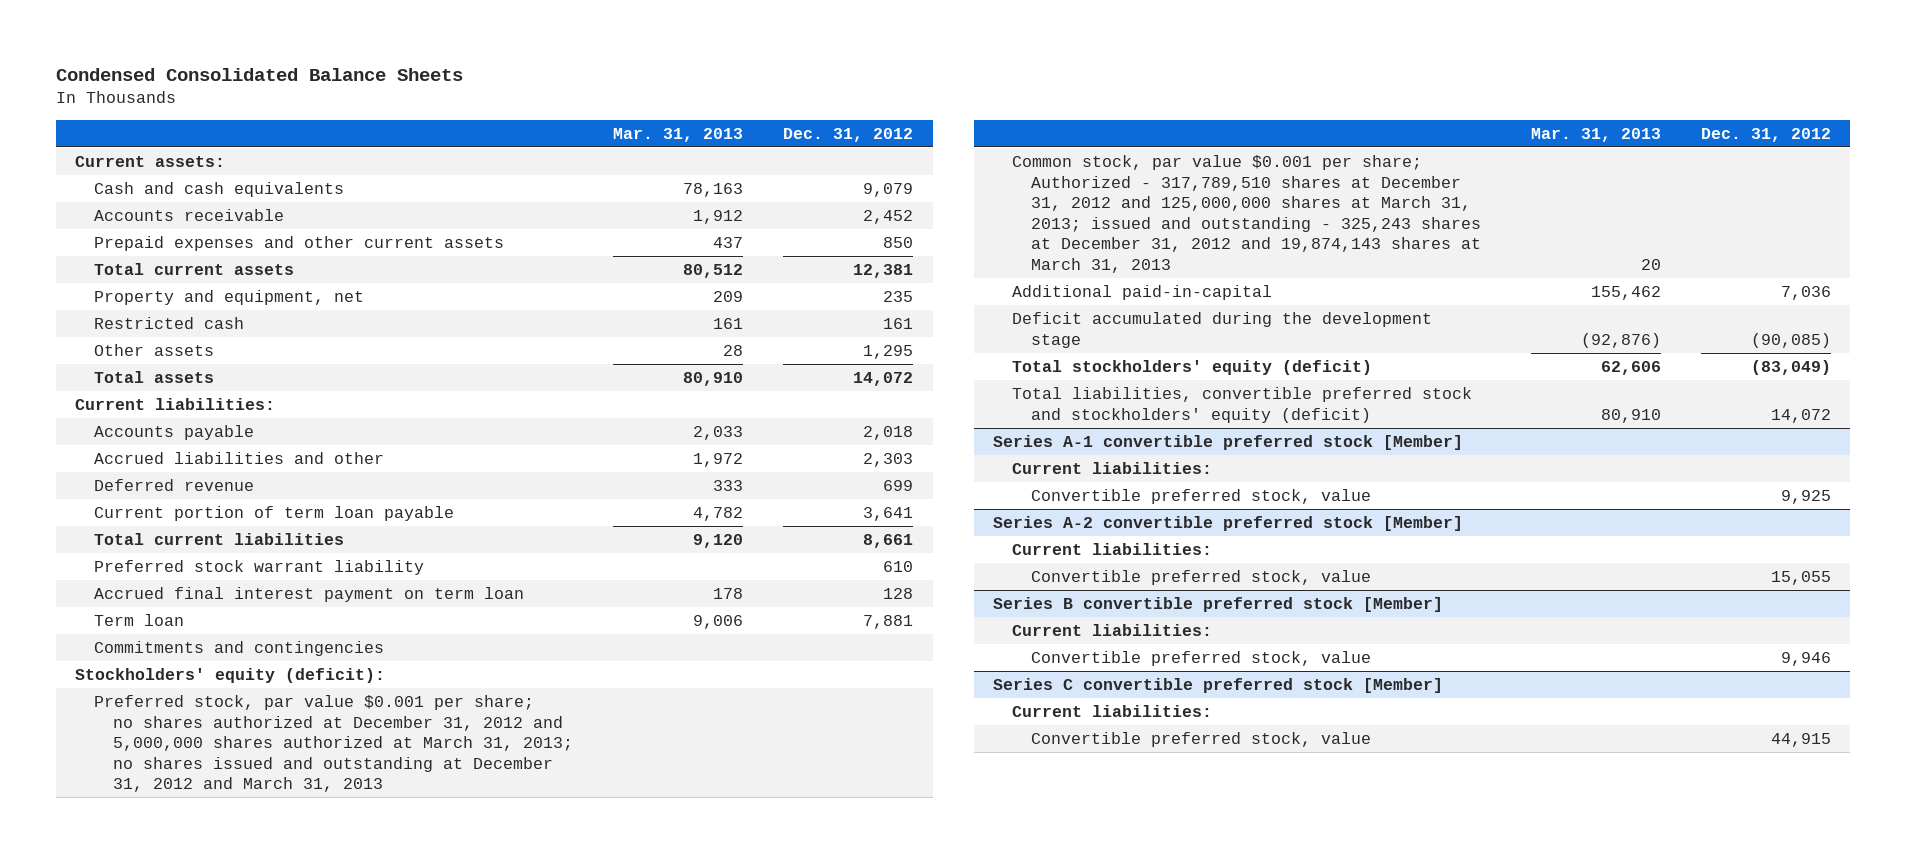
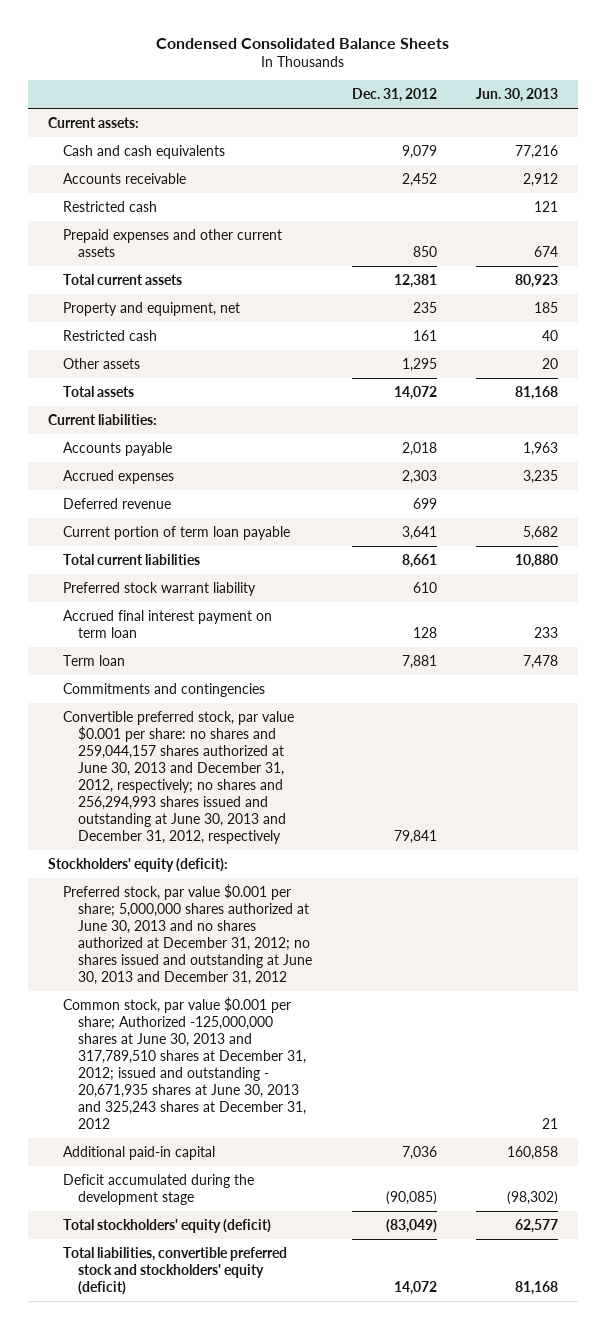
[613,127,744,142] Mar. 31, 2013 -> none
none -> [476,88,559,103] Jun. 30, 2013
none -> [62,200,157,212] Restricted cash
[94,451,385,464] Accrued liabilities and other -> [62,469,174,484] Accrued expenses
none -> [62,710,294,845] Convertible preferred stock, par value $0.001 per share: no shares and 259,044,157 shares authorized at June 30, 2013 and December 31, 2012, respectively; no shares and 256,294,993 shares issued and outstanding at June 30, 2013 and December 31, 2012, respectively
[94,694,574,793] Preferred stock, par value $0.001 per share; no shares authorized at December 31, 2012 and 5,000,000 shares authorized at March 31, 2013; no shares issued and outstanding at December 31, 2012 and March 31, 2013 -> [62,883,313,986] Preferred stock, par value $0.001 per share; 5,000,000 shares authorized at June 30, 2013 and no shares authorized at December 31, 2012; no shares issued and outstanding at June 30, 2013 and December 31, 2012
[1012,154,1482,273] Common stock, par value $0.001 per share; Authorized - 317,789,510 shares at December 31, 2012 and 125,000,000 shares at March 31, 2013; issued and outstanding - 325,243 shares at December 31, 2012 and 19,874,143 shares at March 31, 2013 -> [62,996,307,1130] Common stock, par value $0.001 per share; Authorized -125,000,000 shares at June 30, 2013 and 317,789,510 shares at December 31, 2012; issued and outstanding - 20,671,935 shares at June 30, 2013 and 325,243 shares at December 31, 2012
[1012,284,1273,300] Additional paid-in-capital -> [62,1145,215,1160] Additional paid-in capital
[993,434,1464,450] Series A-1 convertible preferred stock [Member] -> none
[1012,461,1213,474] Current liabilities: -> none
[1031,488,1372,504] Convertible preferred stock, value -> none
[993,515,1464,531] Series A-2 convertible preferred stock [Member] -> none
[1012,542,1213,555] Current liabilities: -> none
[1031,569,1372,585] Convertible preferred stock, value -> none
[993,596,1444,612] Series B convertible preferred stock [Member] -> none
[1012,623,1213,636] Current liabilities: -> none
[1031,650,1372,666] Convertible preferred stock, value -> none
[993,677,1444,693] Series C convertible preferred stock [Member] -> none
[1012,704,1213,717] Current liabilities: -> none
[1031,731,1372,747] Convertible preferred stock, value -> none

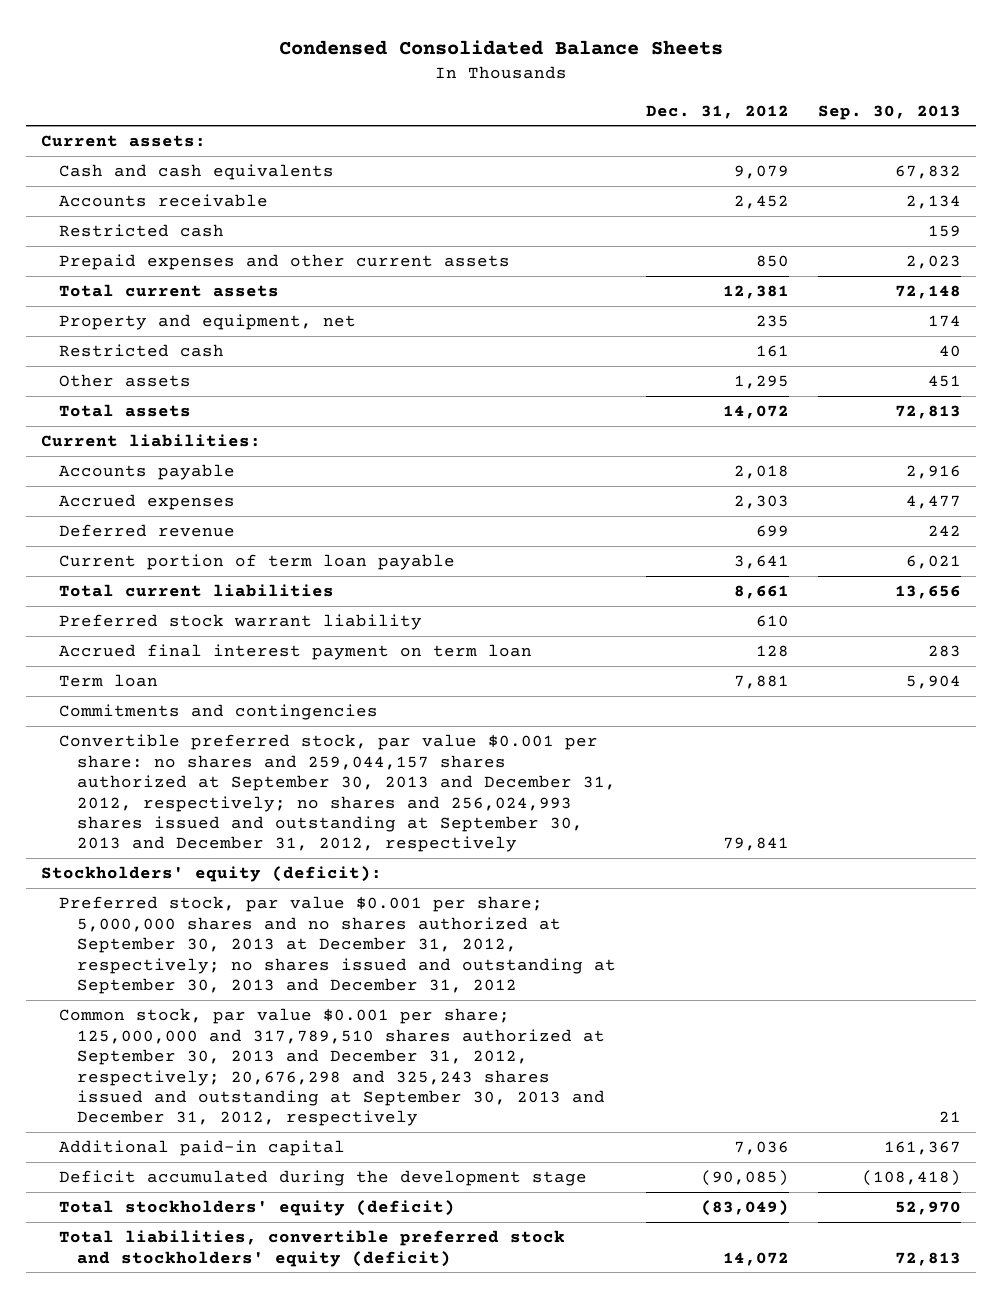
[476,88,559,103] Jun. 30, 2013 -> none
none -> [818,104,962,120] Sep. 30, 2013
[62,710,294,845] Convertible preferred stock, par value $0.001 per share: no shares and 259,044,157 shares authorized at June 30, 2013 and December 31, 2012, respectively; no shares and 256,294,993 shares issued and outstanding at June 30, 2013 and December 31, 2012, respectively -> [59,734,617,853] Convertible preferred stock, par value $0.001 per share: no shares and 259,044,157 shares authorized at September 30, 2013 and December 31, 2012, respectively; no shares and 256,024,993 shares issued and outstanding at September 30, 2013 and December 31, 2012, respectively
[62,883,313,986] Preferred stock, par value $0.001 per share; 5,000,000 shares authorized at June 30, 2013 and no shares authorized at December 31, 2012; no shares issued and outstanding at June 30, 2013 and December 31, 2012 -> [59,896,617,995] Preferred stock, par value $0.001 per share; 5,000,000 shares and no shares authorized at September 30, 2013 at December 31, 2012, respectively; no shares issued and outstanding at September 30, 2013 and December 31, 2012
[62,996,307,1130] Common stock, par value $0.001 per share; Authorized -125,000,000 shares at June 30, 2013 and 317,789,510 shares at December 31, 2012; issued and outstanding - 20,671,935 shares at June 30, 2013 and 325,243 shares at December 31, 2012 -> [59,1008,606,1127] Common stock, par value $0.001 per share; 125,000,000 and 317,789,510 shares authorized at September 30, 2013 and December 31, 2012, respectively; 20,676,298 and 325,243 shares issued and outstanding at September 30, 2013 and December 31, 2012, respectively

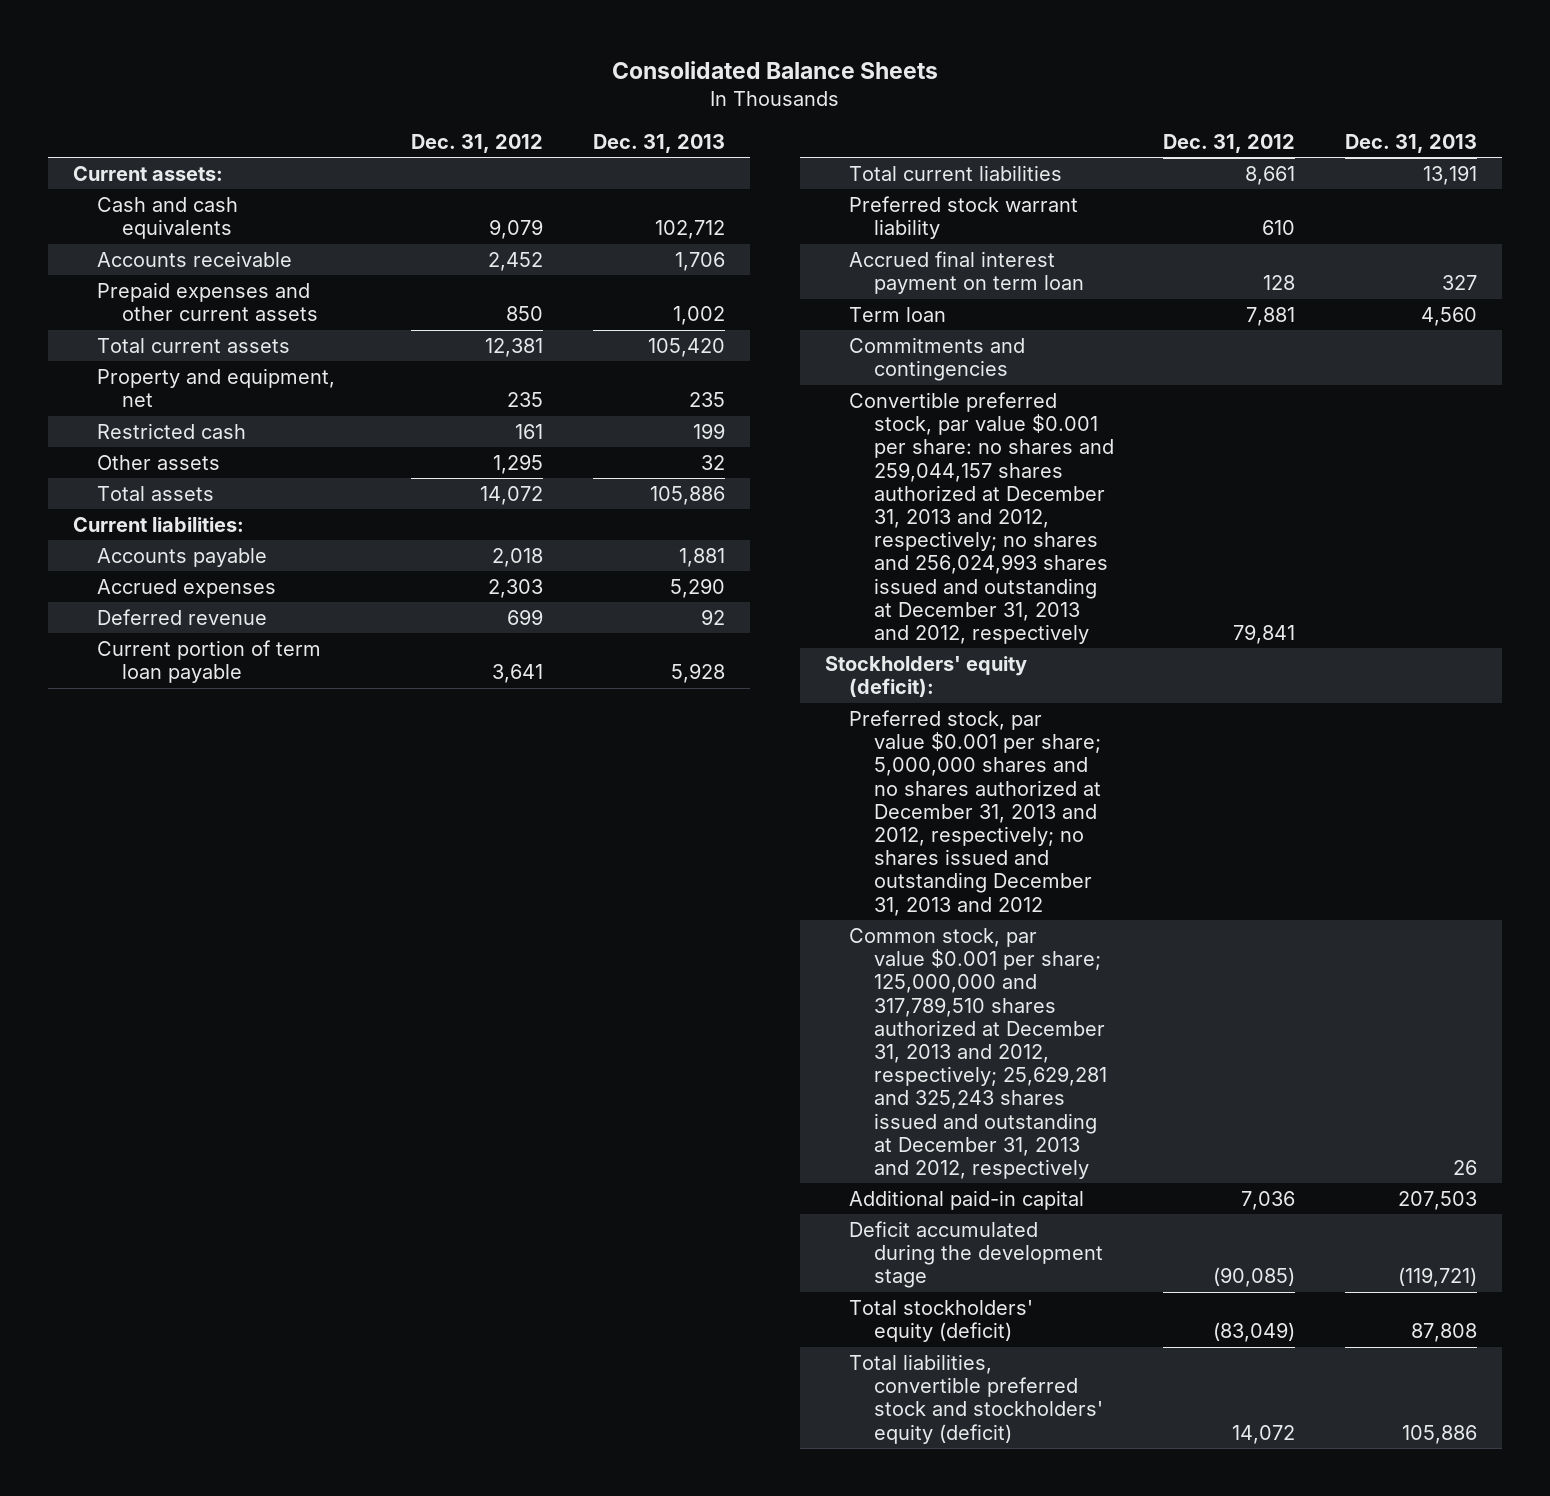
[279,39,724,55] Condensed Consolidated Balance Sheets -> [612,61,939,80] Consolidated Balance Sheets
[818,104,962,120] Sep. 30, 2013 -> none
none -> [593,134,726,154] Dec. 31, 2013
[59,224,225,238] Restricted cash -> none
[59,734,617,853] Convertible preferred stock, par value $0.001 per share: no shares and 259,044,157 shares authorized at September 30, 2013 and December 31, 2012, respectively; no shares and 256,024,993 shares issued and outstanding at September 30, 2013 and December 31, 2012, respectively -> [849,391,1114,644] Convertible preferred stock, par value $0.001 per share: no shares and 259,044,157 shares authorized at December 31, 2013 and 2012, respectively; no shares and 256,024,993 shares issued and outstanding at December 31, 2013 and 2012, respectively
[59,896,617,995] Preferred stock, par value $0.001 per share; 5,000,000 shares and no shares authorized at September 30, 2013 at December 31, 2012, respectively; no shares issued and outstanding at September 30, 2013 and December 31, 2012 -> [849,709,1101,916] Preferred stock, par value $0.001 per share; 5,000,000 shares and no shares authorized at December 31, 2013 and 2012, respectively; no shares issued and outstanding December 31, 2013 and 2012
[59,1008,606,1127] Common stock, par value $0.001 per share; 125,000,000 and 317,789,510 shares authorized at September 30, 2013 and December 31, 2012, respectively; 20,676,298 and 325,243 shares issued and outstanding at September 30, 2013 and December 31, 2012, respectively -> [849,927,1107,1179] Common stock, par value $0.001 per share; 125,000,000 and 317,789,510 shares authorized at December 31, 2013 and 2012, respectively; 25,629,281 and 325,243 shares issued and outstanding at December 31, 2013 and 2012, respectively

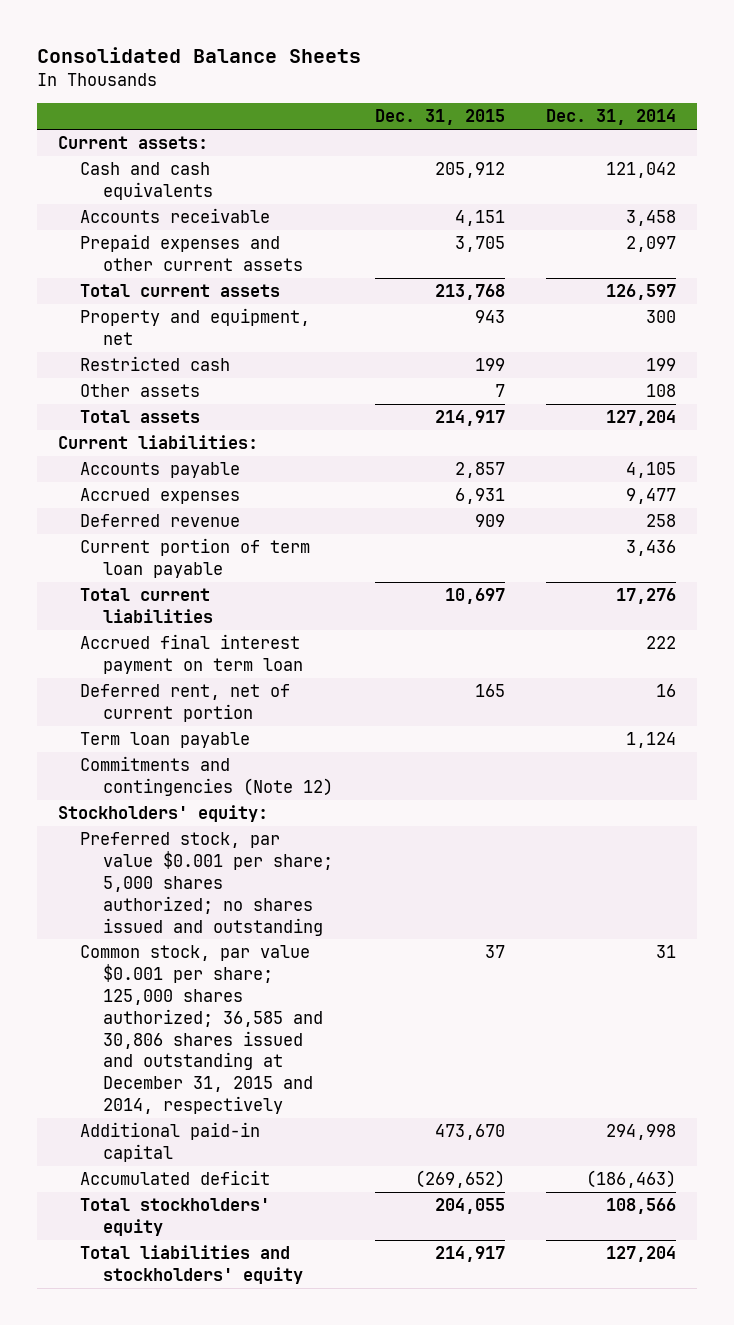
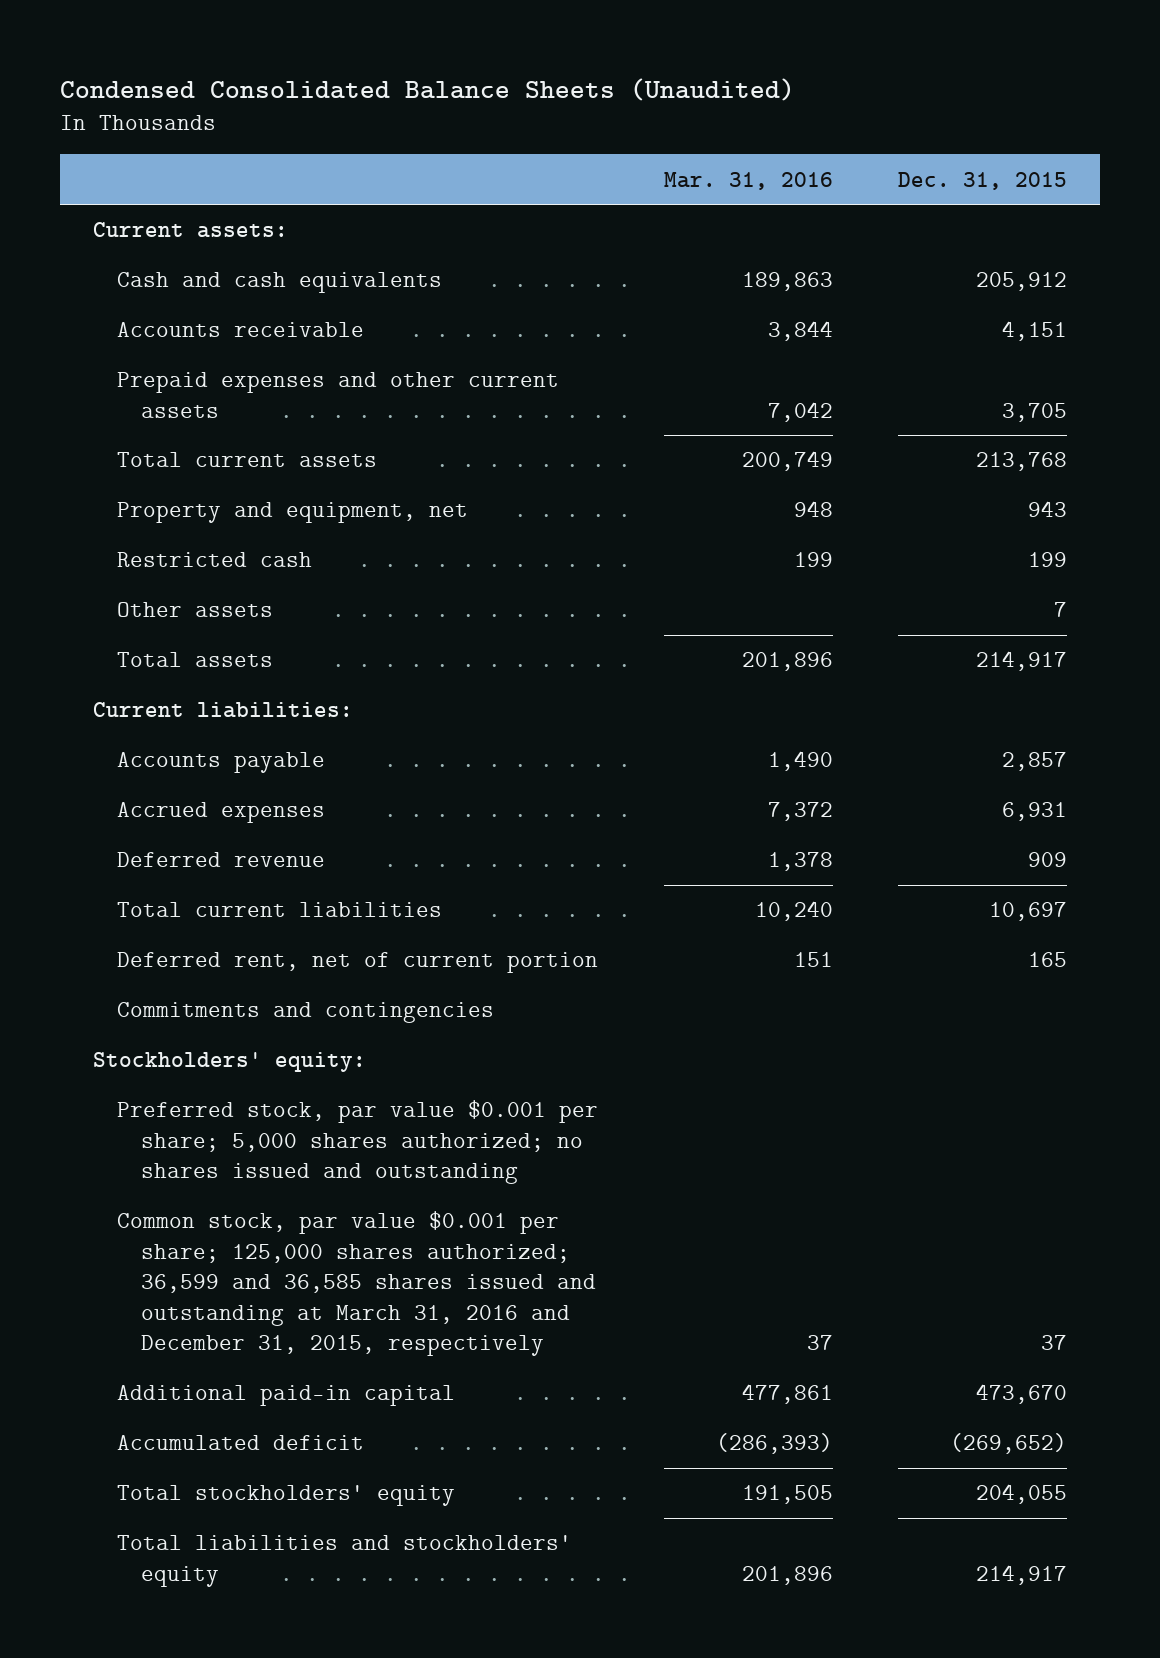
[36,47,361,64] Consolidated Balance Sheets -> [60,77,796,101] Condensed Consolidated Balance Sheets (Unaudited)
[546,109,677,126] Dec. 31, 2014 -> none
none -> [663,171,833,190] Mar. 31, 2016
[80,538,311,579] Current portion of term loan payable -> none
[80,634,304,675] Accrued final interest payment on term loan -> none
[80,732,251,749] Term loan payable -> none
[80,756,334,797] Commitments and contingencies (Note 12) -> [116,1002,494,1024] Commitments and contingencies
[80,945,324,1115] Common stock, par value $0.001 per share; 125,000 shares authorized; 36,585 and 30,806 shares issued and outstanding at December 31, 2015 and 2014, respectively -> [116,1211,596,1357] Common stock, par value $0.001 per share; 125,000 shares authorized; 36,599 and 36,585 shares issued and outstanding at March 31, 2016 and December 31, 2015, respectively

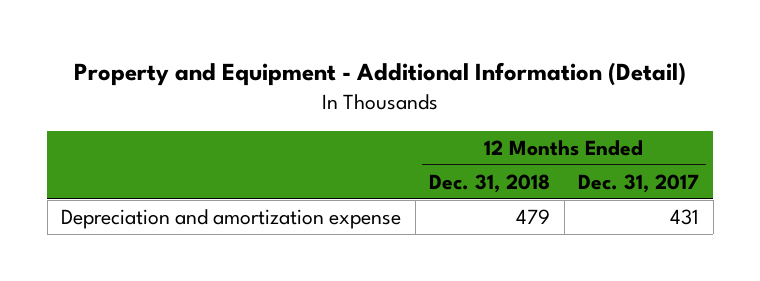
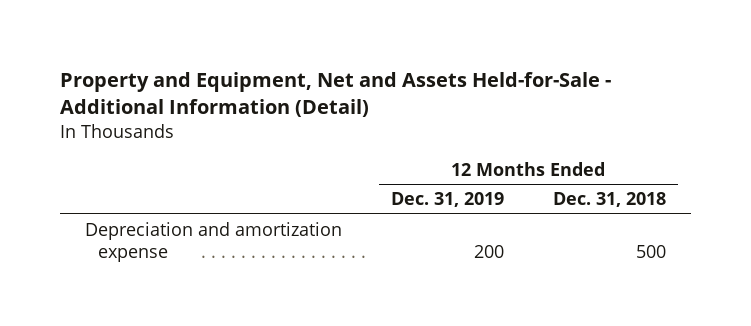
[74,62,687,87] Property and Equipment - Additional Information (Detail) -> [60,72,612,118] Property and Equipment, Net and Assets Held-for-Sale - Additional Information (Detail)
[578,173,700,193] Dec. 31, 2017 -> none
none -> [390,192,504,208] Dec. 31, 2019
[516,209,551,225] 479 -> [636,244,667,258] 500

